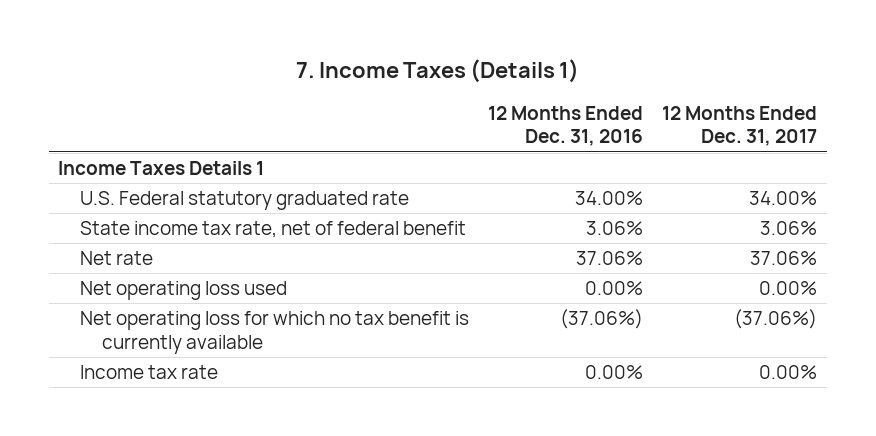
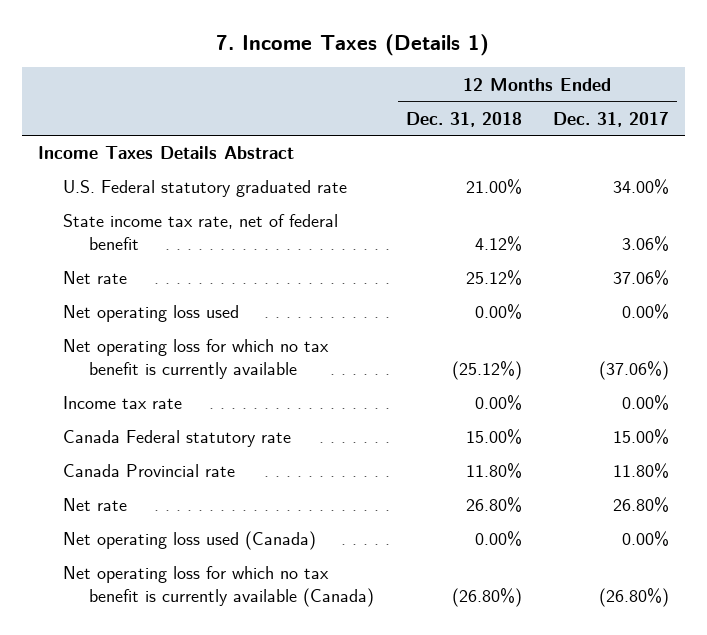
[488,105,644,147] 12 Months Ended Dec. 31, 2016 -> none
none -> [405,111,522,127] Dec. 31, 2018
[58,161,265,176] Income Taxes Details 1 -> [37,146,294,160] Income Taxes Details Abstract
none -> [63,430,292,448] Canada Federal statutory rate
none -> [63,464,236,478] Canada Provincial rate
none -> [63,498,128,512] Net rate
none -> [63,531,317,551] Net operating loss used (Canada)
none -> [63,566,375,607] Net operating loss for which no tax benefit is currently available (Canada)

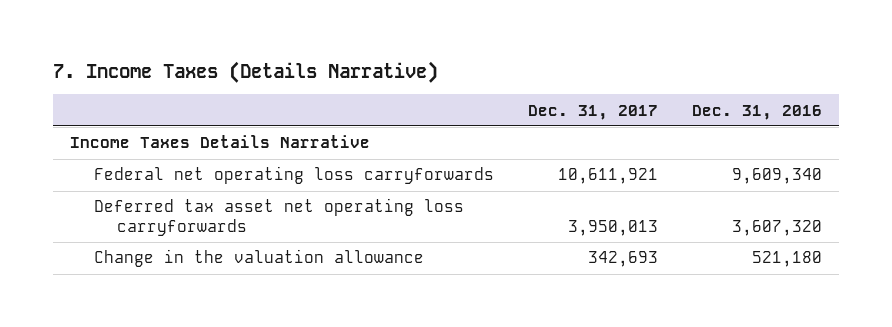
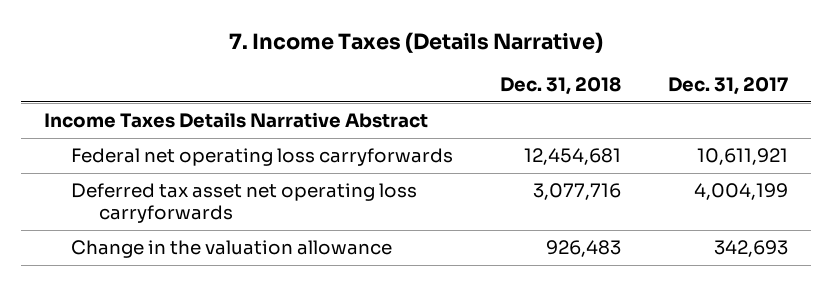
[691,104,822,120] Dec. 31, 2016 -> none
none -> [499,77,621,96] Dec. 31, 2018
[70,135,371,149] Income Taxes Details Narrative -> [43,112,428,129] Income Taxes Details Narrative Abstract
[567,219,658,236] 3,950,013 -> [693,183,788,201] 4,004,199

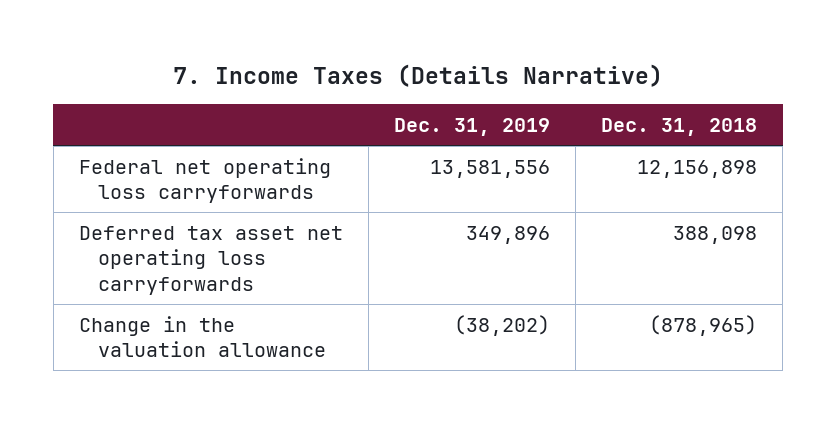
[667,77,788,96] Dec. 31, 2017 -> none
none -> [394,117,551,136] Dec. 31, 2019
[43,112,428,129] Income Taxes Details Narrative Abstract -> none
[523,148,621,166] 12,454,681 -> [637,159,758,178] 12,156,898
[532,183,621,201] 3,077,716 -> [673,225,758,244] 388,098
[545,240,621,258] 926,483 -> [649,314,758,336] (878,965)

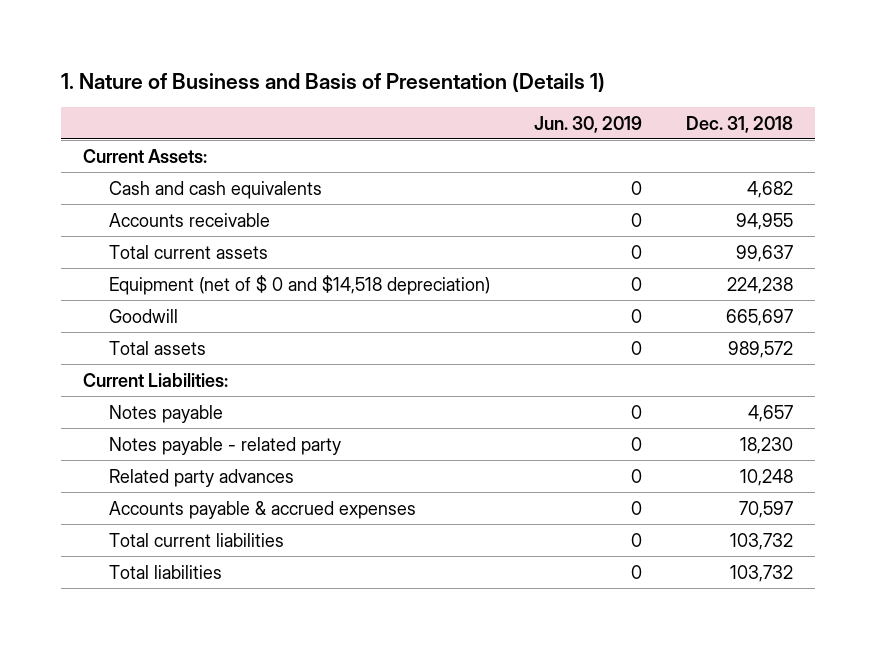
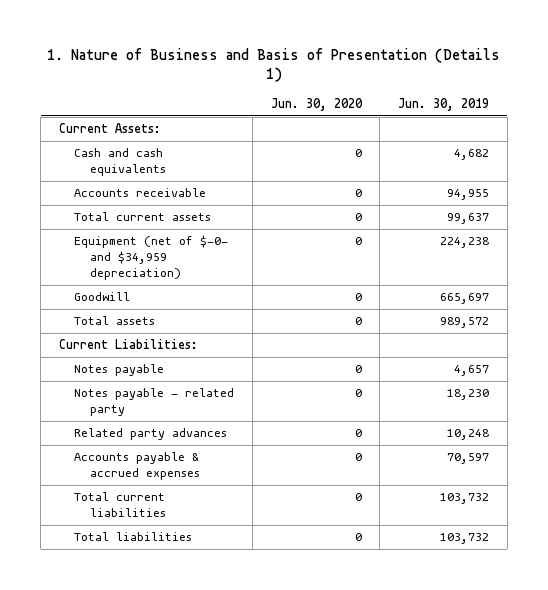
[686,115,794,133] Dec. 31, 2018 -> none
none -> [270,98,363,112] Jun. 30, 2020
[631,180,643,195] 0 -> [454,149,490,161] 4,682
[631,212,643,227] 0 -> [447,189,490,201] 94,955
[631,244,643,259] 0 -> [447,213,490,225] 99,637
[109,274,491,295] Equipment (net of $ 0 and $14,518 depreciation) -> [74,235,229,281] Equipment (net of $-0- and $34,959 depreciation)
[631,276,643,291] 0 -> [440,237,490,249] 224,238
[631,308,643,323] 0 -> [440,293,490,305] 665,697
[631,340,643,355] 0 -> [440,317,490,329] 989,572
[631,404,643,419] 0 -> [454,365,490,377] 4,657
[631,436,643,451] 0 -> [447,389,490,401] 18,230
[631,468,643,483] 0 -> [447,429,490,441] 10,248
[631,500,643,515] 0 -> [447,453,490,465] 70,597
[631,532,643,547] 0 -> [440,493,490,505] 103,732
[631,564,643,579] 0 -> [440,533,490,545] 103,732

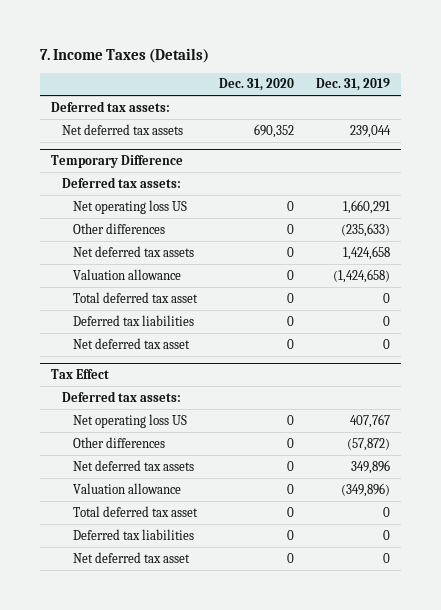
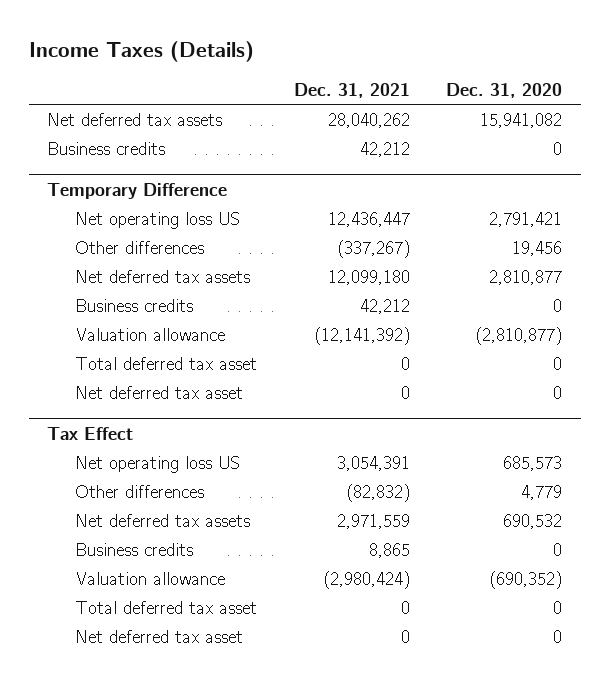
[40,47,210,63] 7. Income Taxes (Details) -> [28,41,254,63] Income Taxes (Details)
[316,78,391,92] Dec. 31, 2019 -> none
none -> [293,83,410,99] Dec. 31, 2021
[51,100,171,112] Deferred tax assets: -> none
[253,123,294,138] 690,352 -> [480,112,563,128] 15,941,082
none -> [47,141,166,155] Business credits
[62,176,182,188] Deferred tax assets: -> none
[286,200,294,211] 0 -> [489,211,563,227] 2,791,421
[286,223,294,234] 0 -> [512,240,563,256] 19,456
[286,246,294,257] 0 -> [489,269,563,285] 2,810,877
none -> [75,298,194,312] Business credits
[286,269,294,280] 0 -> [475,326,563,345] (2,810,877)
[72,314,194,326] Deferred tax liabilities -> none
[62,390,182,402] Deferred tax assets: -> none
[286,414,294,425] 0 -> [503,455,563,471] 685,573
[286,437,294,448] 0 -> [521,484,563,500] 4,779
[286,460,294,471] 0 -> [503,513,563,529] 690,532
none -> [75,542,194,556] Business credits
[286,483,294,494] 0 -> [489,570,563,589] (690,352)
[72,528,194,540] Deferred tax liabilities -> none

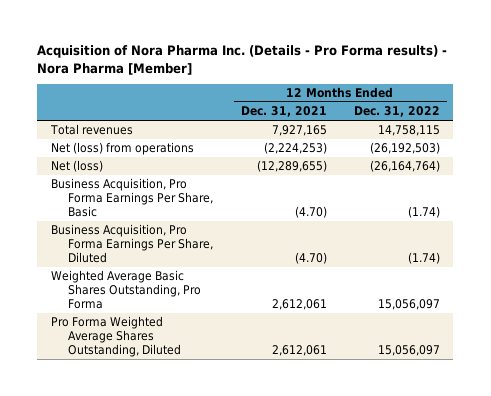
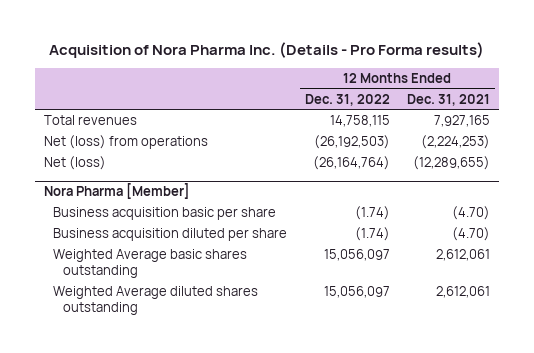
[37,44,448,75] Acquisition of Nora Pharma Inc. (Details - Pro Forma results) - Nora Pharma [Member] -> [48,42,484,59] Acquisition of Nora Pharma Inc. (Details - Pro Forma results)
none -> [43,183,190,200] Nora Pharma [Member]
[50,178,214,218] Business Acquisition, Pro Forma Earnings Per Share, Basic -> [53,207,277,221] Business acquisition basic per share
[50,224,214,264] Business Acquisition, Pro Forma Earnings Per Share, Diluted -> [53,228,288,242] Business acquisition diluted per share
[50,270,202,310] Weighted Average Basic Shares Outstanding, Pro Forma -> [53,249,248,279] Weighted Average basic shares outstanding
[50,316,182,358] Pro Forma Weighted Average Shares Outstanding, Diluted -> [53,286,259,316] Weighted Average diluted shares outstanding

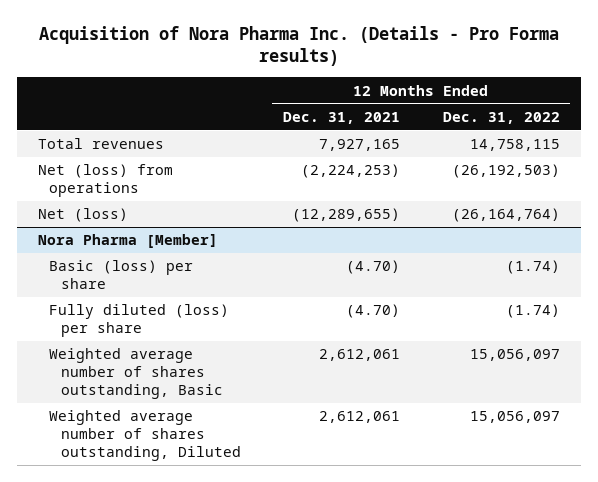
[53,207,277,221] Business acquisition basic per share -> [49,260,194,290] Basic (loss) per share
[53,228,288,242] Business acquisition diluted per share -> [49,304,230,338] Fully diluted (loss) per share
[53,249,248,279] Weighted Average basic shares outstanding -> [49,348,223,399] Weighted average number of shares outstanding, Basic
[53,286,259,316] Weighted Average diluted shares outstanding -> [49,410,241,461] Weighted average number of shares outstanding, Diluted

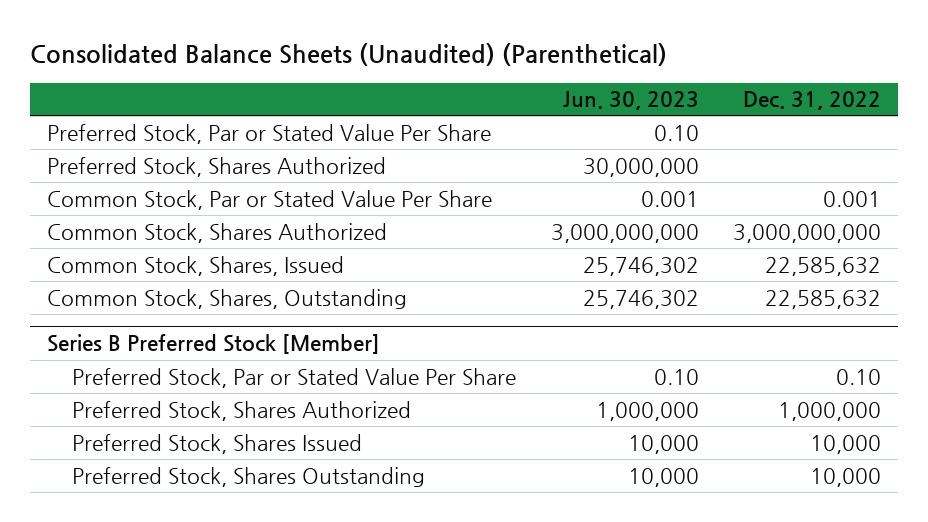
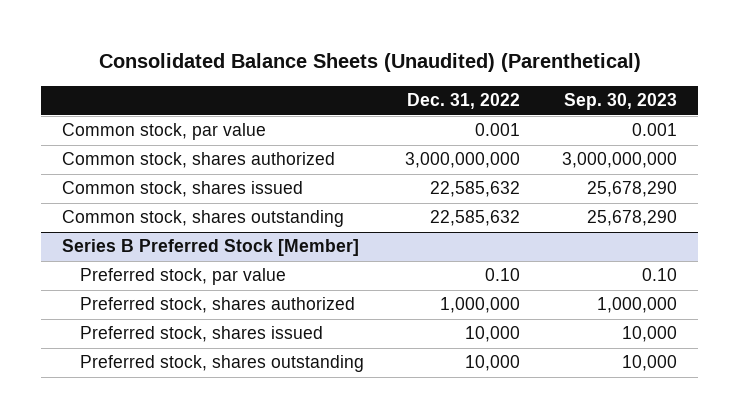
[562,91,699,111] Jun. 30, 2023 -> none
none -> [564,93,678,111] Sep. 30, 2023
[47,123,492,144] Preferred Stock, Par or Stated Value Per Share -> none
[47,156,387,177] Preferred Stock, Shares Authorized -> none
[47,189,493,210] Common Stock, Par or Stated Value Per Share -> [62,123,267,141] Common stock, par value
[47,222,388,243] Common Stock, Shares Authorized -> [62,152,336,169] Common stock, shares authorized
[47,255,345,276] Common Stock, Shares, Issued -> [62,181,304,198] Common stock, shares issued
[47,288,408,309] Common Stock, Shares, Outstanding -> [62,210,345,228] Common stock, shares outstanding
[72,367,517,388] Preferred Stock, Par or Stated Value Per Share -> [79,268,286,286] Preferred stock, par value
[72,400,412,421] Preferred Stock, Shares Authorized -> [79,297,355,314] Preferred stock, shares authorized
[72,433,363,454] Preferred Stock, Shares Issued -> [79,326,323,343] Preferred stock, shares issued
[72,466,426,487] Preferred Stock, Shares Outstanding -> [79,355,364,373] Preferred stock, shares outstanding

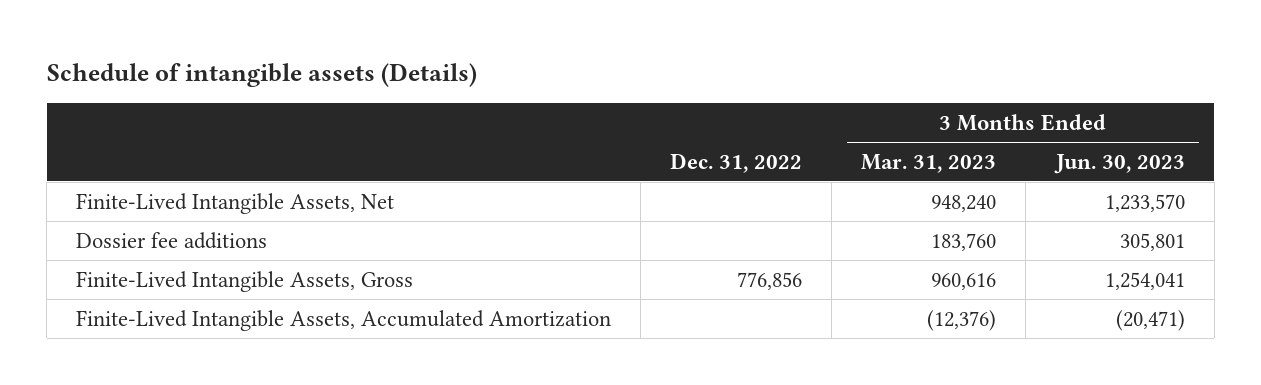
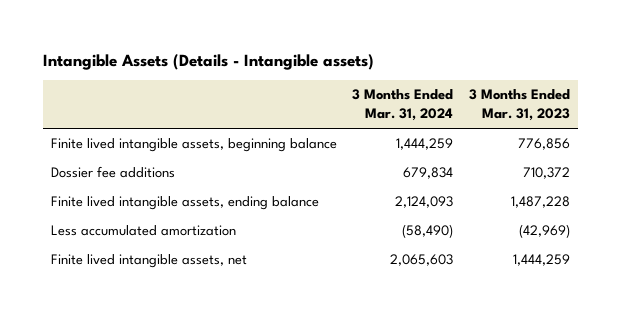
[46,63,477,88] Schedule of intangible assets (Details) -> [42,53,374,70] Intangible Assets (Details - Intangible assets)
[670,152,803,173] Dec. 31, 2022 -> none
[1053,153,1185,174] Jun. 30, 2023 -> none
none -> [352,89,454,122] 3 Months Ended Mar. 31, 2024
[76,192,395,214] Finite-Lived Intangible Assets, Net -> [50,138,337,153] Finite lived intangible assets, beginning balance
[931,194,997,212] 948,240 -> [517,138,570,151] 776,856
[931,232,997,251] 183,760 -> [522,167,570,180] 710,372
[76,270,414,292] Finite-Lived Intangible Assets, Gross -> [50,196,319,211] Finite lived intangible assets, ending balance
[931,272,997,290] 960,616 -> [510,196,570,209] 1,487,228
[76,309,612,331] Finite-Lived Intangible Assets, Accumulated Amortization -> [50,225,236,237] Less accumulated amortization
[927,309,997,331] (12,376) -> [518,224,570,239] (42,969)
none -> [50,254,247,269] Finite lived intangible assets, net

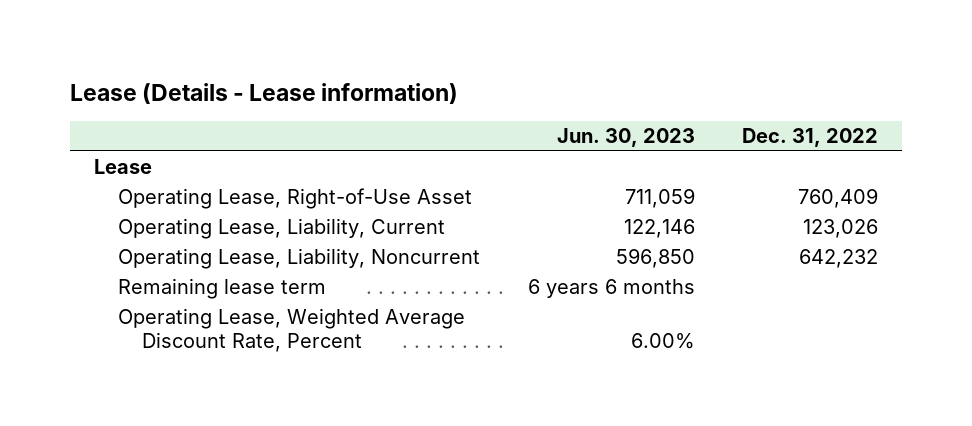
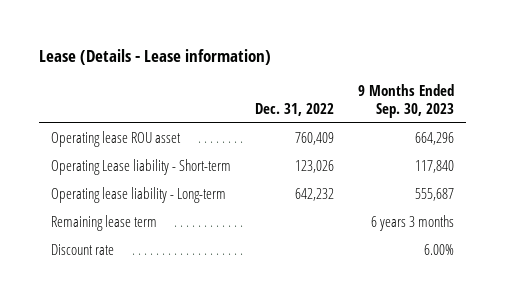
[556,128,695,148] Jun. 30, 2023 -> none
none -> [358,84,455,119] 9 Months Ended Sep. 30, 2023
[93,159,152,175] Lease -> none
[118,188,473,210] Operating Lease, Right-of-Use Asset -> [51,130,182,147] Operating lease ROU asset
[118,218,446,240] Operating Lease, Liability, Current -> [51,158,232,175] Operating Lease liability - Short-term
[118,248,481,270] Operating Lease, Liability, Noncurrent -> [51,186,227,203] Operating lease liability - Long-term
[118,308,466,353] Operating Lease, Weighted Average Discount Rate, Percent -> [51,243,115,255] Discount rate

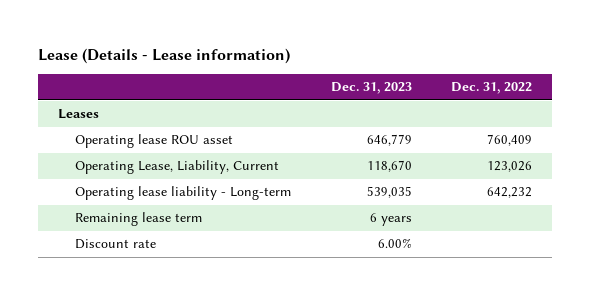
[358,84,455,119] 9 Months Ended Sep. 30, 2023 -> none
none -> [330,82,412,95] Dec. 31, 2023
none -> [58,109,100,120] Leases
[51,158,232,175] Operating Lease liability - Short-term -> [75,160,280,175] Operating Lease, Liability, Current

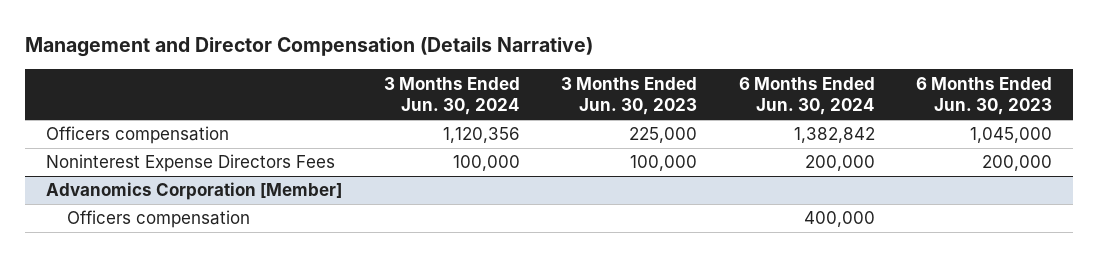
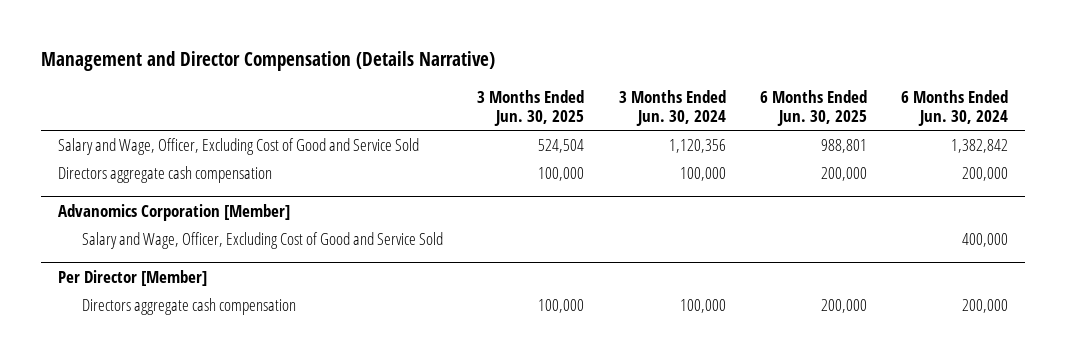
[561,76,698,116] 3 Months Ended Jun. 30, 2023 -> none
[916,76,1053,116] 6 Months Ended Jun. 30, 2023 -> none
none -> [477,89,585,126] 3 Months Ended Jun. 30, 2025
none -> [759,89,867,126] 6 Months Ended Jun. 30, 2025
[46,126,230,145] Officers compensation -> [57,138,419,156] Salary and Wage, Officer, Excluding Cost of Good and Service Sold
[46,154,336,173] Noninterest Expense Directors Fees -> [57,166,272,184] Directors aggregate cash compensation
[66,210,250,229] Officers compensation -> [82,232,444,250] Salary and Wage, Officer, Excluding Cost of Good and Service Sold
none -> [57,269,207,286] Per Director [Member]
none -> [82,298,297,316] Directors aggregate cash compensation

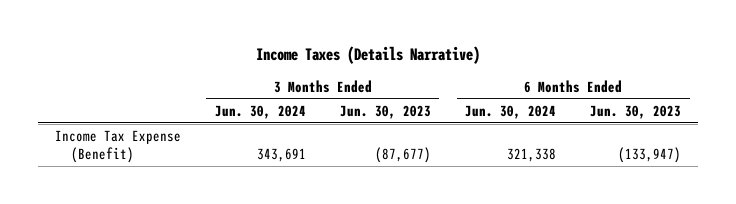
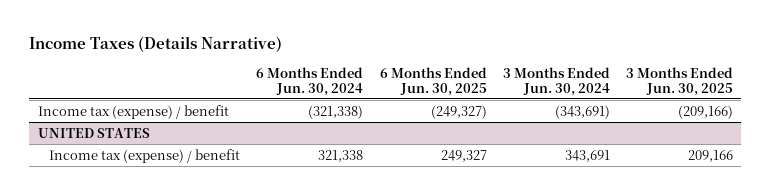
[339,104,431,119] Jun. 30, 2023 -> none
[590,104,682,119] Jun. 30, 2023 -> none
none -> [379,66,487,96] 6 Months Ended Jun. 30, 2025
none -> [625,66,733,96] 3 Months Ended Jun. 30, 2025
[54,130,181,163] Income Tax Expense (Benefit) -> [37,104,229,119] Income tax (expense) / benefit
[256,147,306,162] 343,691 -> [554,104,610,119] (343,691)
[507,147,557,162] 321,338 -> [308,104,364,119] (321,338)
none -> [37,127,150,138] UNITED STATES
none -> [49,148,241,163] Income tax (expense) / benefit

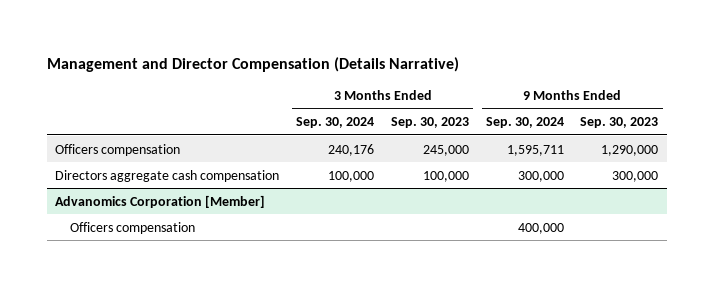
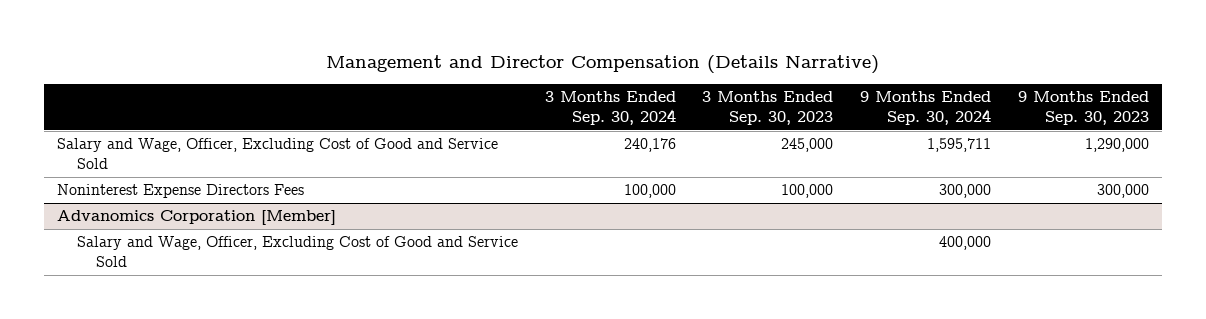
[55,143,181,156] Officers compensation -> [57,138,499,170] Salary and Wage, Officer, Excluding Cost of Good and Service Sold
[55,169,280,182] Directors aggregate cash compensation -> [57,184,305,199] Noninterest Expense Directors Fees
[70,221,196,234] Officers compensation -> [76,236,518,268] Salary and Wage, Officer, Excluding Cost of Good and Service Sold

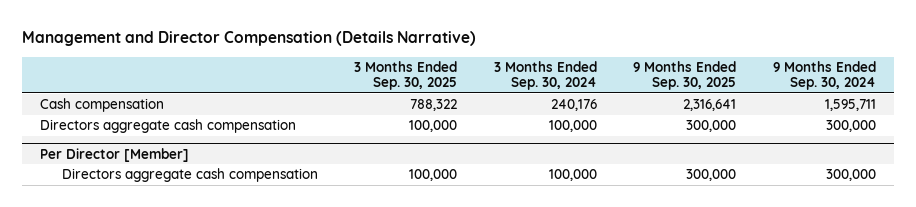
[702,91,834,126] 3 Months Ended Sep. 30, 2023 -> none
[1017,91,1149,126] 9 Months Ended Sep. 30, 2023 -> none
none -> [354,60,458,91] 3 Months Ended Sep. 30, 2025
none -> [633,60,737,91] 9 Months Ended Sep. 30, 2025
[57,210,337,226] Advanomics Corporation [Member] -> none
[76,236,518,268] Salary and Wage, Officer, Excluding Cost of Good and Service Sold -> none
[57,138,499,170] Salary and Wage, Officer, Excluding Cost of Good and Service Sold -> [40,98,165,113] Cash compensation
[57,184,305,199] Noninterest Expense Directors Fees -> [40,119,297,134] Directors aggregate cash compensation
none -> [40,147,190,162] Per Director [Member]
none -> [61,168,318,183] Directors aggregate cash compensation

